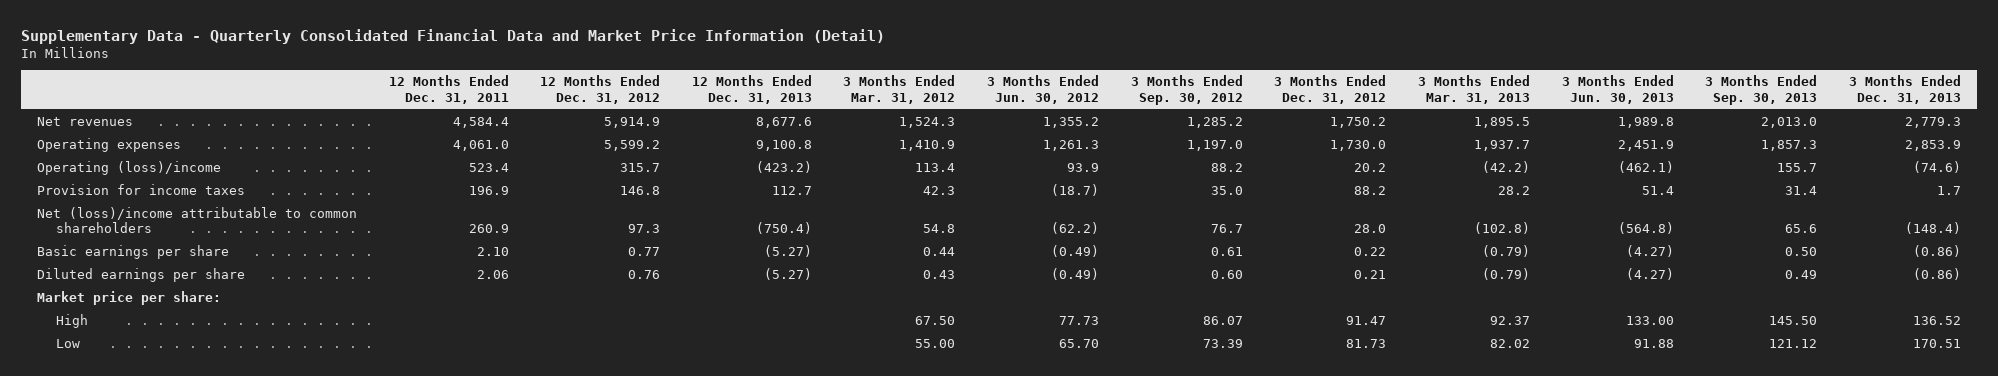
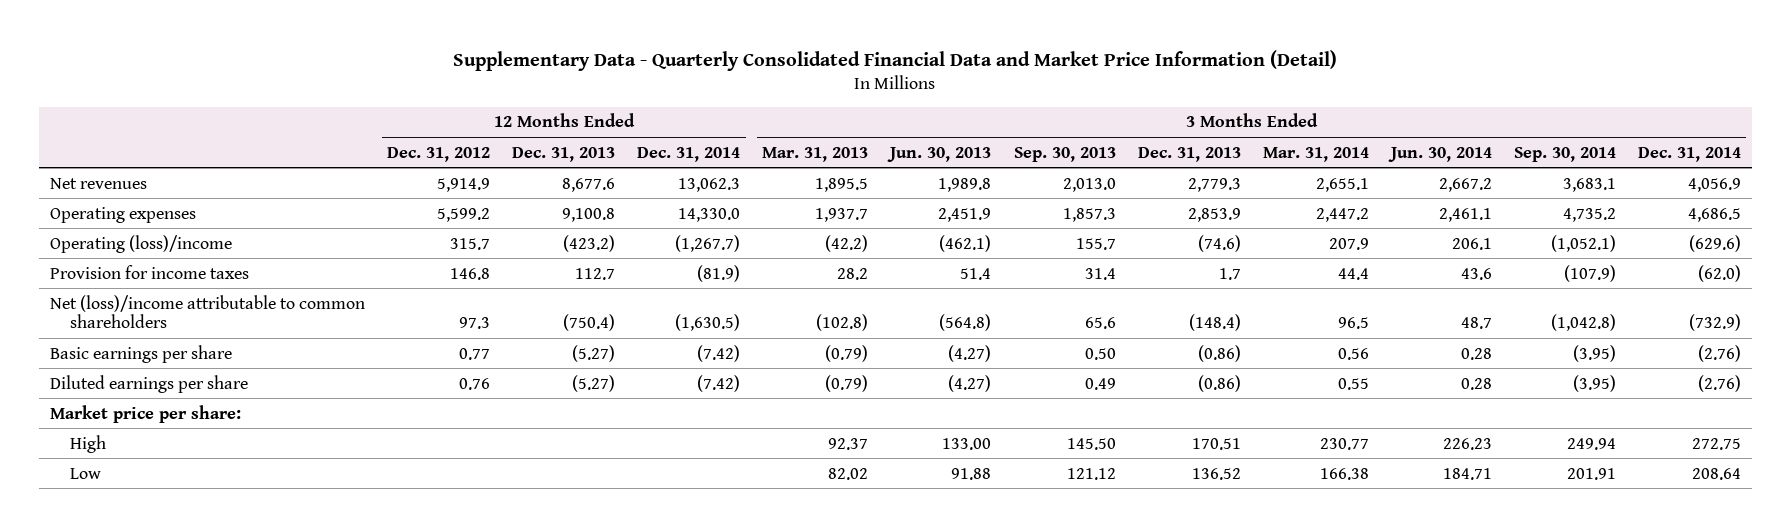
[388,75,509,104] 12 Months Ended Dec. 31, 2011 -> none
[843,75,956,104] 3 Months Ended Mar. 31, 2012 -> none
[987,75,1100,104] 3 Months Ended Jun. 30, 2012 -> none
[1130,75,1243,105] 3 Months Ended Sep. 30, 2012 -> none
[1274,75,1387,104] 3 Months Ended Dec. 31, 2012 -> none
none -> [637,146,741,162] Dec. 31, 2014
none -> [1262,146,1369,162] Mar. 31, 2014
none -> [1387,146,1492,162] Jun. 30, 2014
none -> [1513,146,1616,162] Sep. 30, 2014
none -> [1637,146,1741,162] Dec. 31, 2014
[1913,316,1962,326] 136.52 -> [1191,437,1241,450] 170.51
[1913,339,1962,349] 170.51 -> [1191,467,1241,480] 136.52

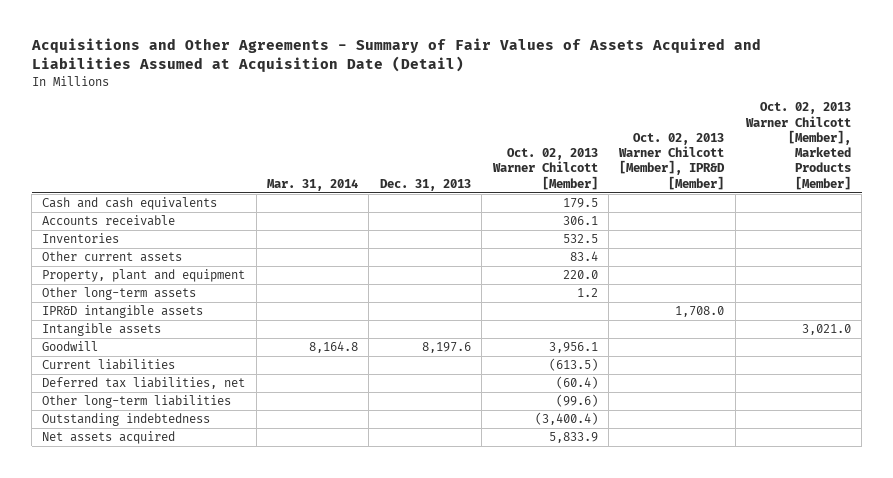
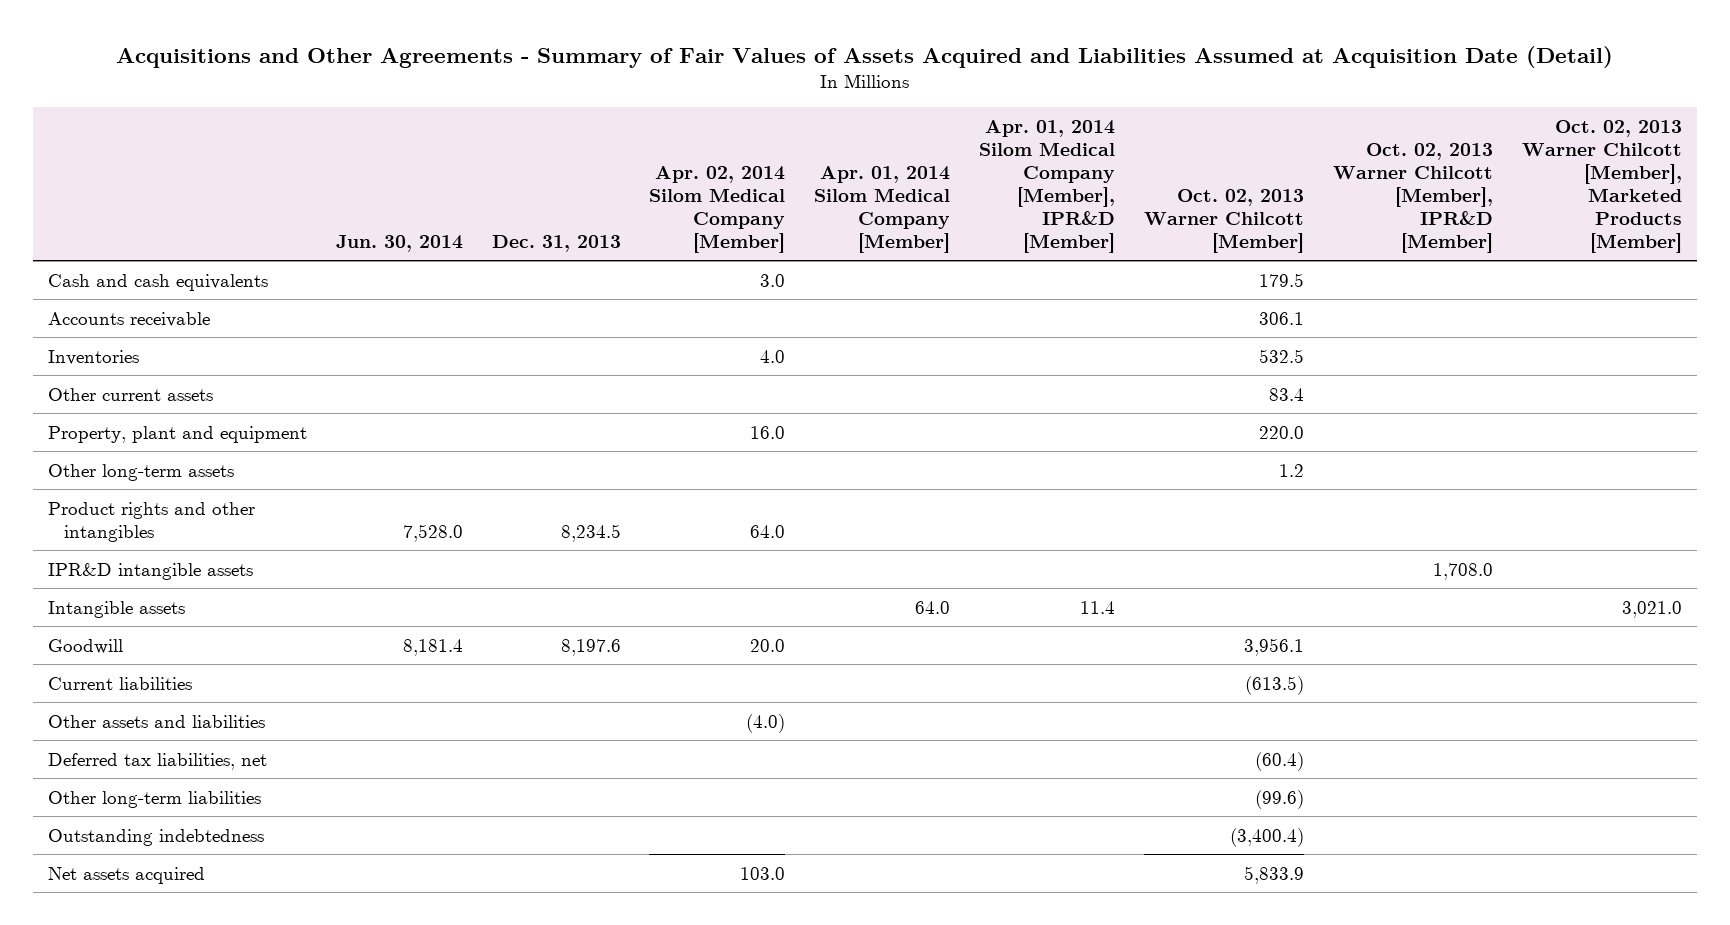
[267,178,359,191] Mar. 31, 2014 -> none
none -> [335,234,463,252] Jun. 30, 2014
none -> [649,165,786,253] Apr. 02, 2014 Silom Medical Company [Member]
none -> [814,165,951,253] Apr. 01, 2014 Silom Medical Company [Member]
none -> [979,119,1116,253] Apr. 01, 2014 Silom Medical Company [Member], IPR&D [Member]
none -> [47,501,255,542] Product rights and other intangibles
none -> [47,714,265,728] Other assets and liabilities

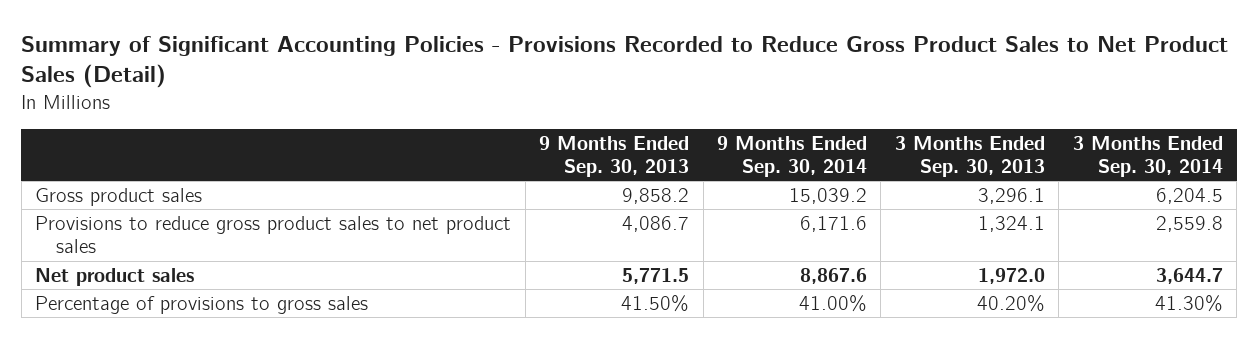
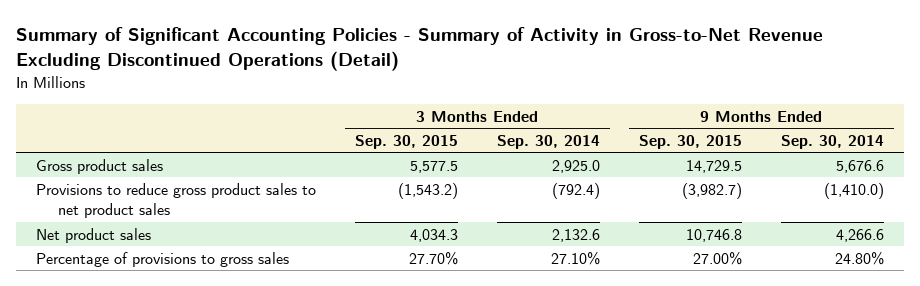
[21,35,1229,89] Summary of Significant Accounting Policies - Provisions Recorded to Reduce Gross Product Sales to Net Product Sales (Detail) -> [15,26,823,71] Summary of Significant Accounting Policies - Summary of Activity in Gross-to-Net Revenue Excluding Discontinued Operations (Detail)
[539,135,690,178] 9 Months Ended Sep. 30, 2013 -> none
[894,135,1045,178] 3 Months Ended Sep. 30, 2013 -> none
none -> [354,134,458,149] Sep. 30, 2015
none -> [638,134,742,149] Sep. 30, 2015
[789,187,868,204] 15,039.2 -> [836,159,885,173] 5,676.6
[1155,187,1223,204] 6,204.5 -> [551,159,600,173] 2,925.0
[800,215,868,232] 6,171.6 -> [824,182,885,199] (1,410.0)
[1155,215,1223,232] 2,559.8 -> [551,182,600,199] (792.4)
[800,267,868,284] 8,867.6 -> [836,228,885,242] 4,266.6
[1155,267,1223,284] 3,644.7 -> [551,228,600,242] 2,132.6
[799,294,868,312] 41.00% -> [835,250,885,265] 24.80%
[1154,294,1223,312] 41.30% -> [550,250,600,265] 27.10%

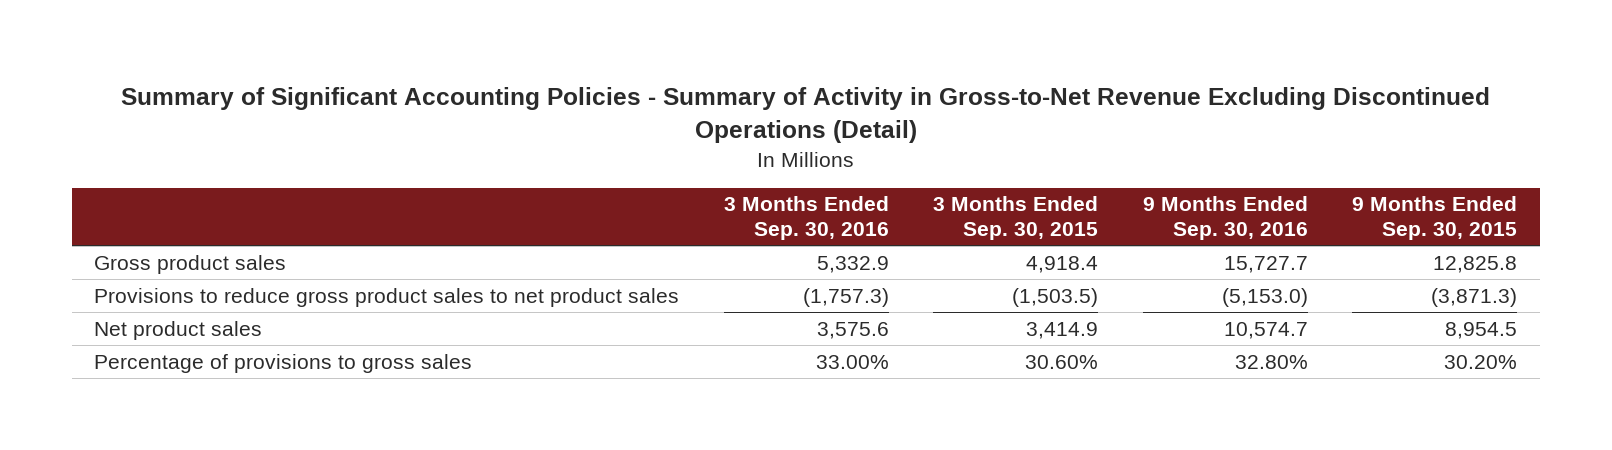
[496,134,600,149] Sep. 30, 2014 -> none
[781,134,885,149] Sep. 30, 2014 -> none
none -> [723,196,889,241] 3 Months Ended Sep. 30, 2016
none -> [1142,196,1308,241] 9 Months Ended Sep. 30, 2016
[409,160,458,173] 5,577.5 -> [1026,255,1099,273] 4,918.4
[685,159,742,173] 14,729.5 -> [1433,255,1518,273] 12,825.8
[397,182,458,199] (1,543.2) -> [1012,287,1099,307] (1,503.5)
[681,182,742,199] (3,982.7) -> [1431,287,1518,307] (3,871.3)
[409,228,458,242] 4,034.3 -> [1026,321,1099,339] 3,414.9
[685,228,742,242] 10,746.8 -> [1445,321,1518,339] 8,954.5
[408,250,458,265] 27.70% -> [1025,354,1099,369] 30.60%
[692,250,742,265] 27.00% -> [1444,354,1518,369] 30.20%

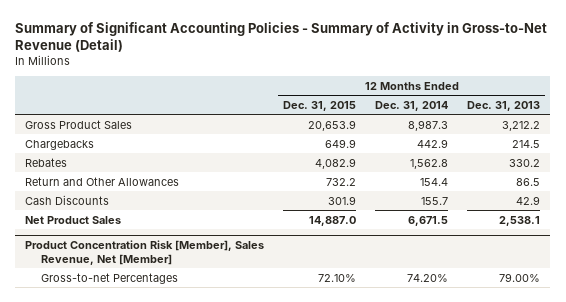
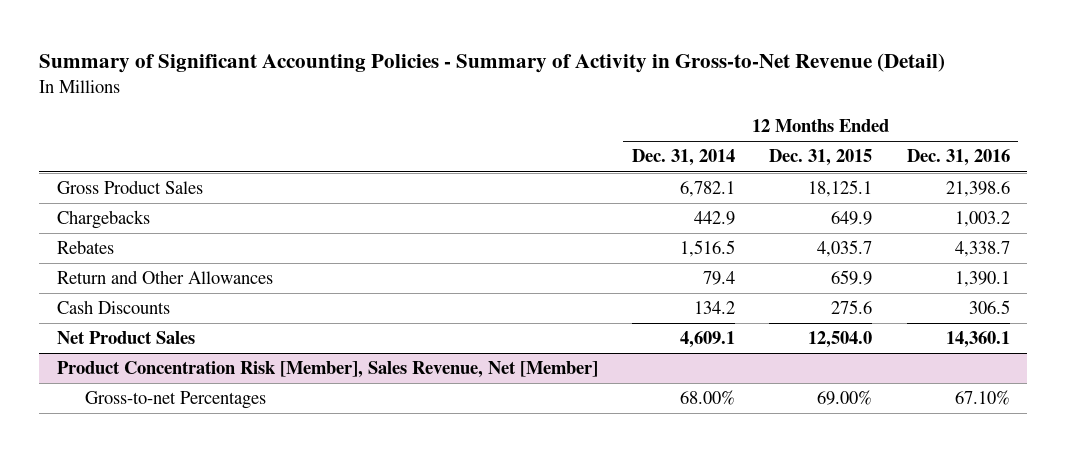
[467,100,541,111] Dec. 31, 2013 -> none
none -> [906,149,1010,167] Dec. 31, 2016
[308,119,357,131] 20,653.9 -> [808,180,873,198] 18,125.1
[408,119,449,131] 8,987.3 -> [679,181,735,198] 6,782.1
[315,157,357,169] 4,082.9 -> [817,240,873,258] 4,035.7
[410,158,449,169] 1,562.8 -> [679,240,735,258] 1,516.5
[326,177,357,186] 732.2 -> [831,270,873,286] 659.9
[420,177,449,186] 154.4 -> [702,271,735,286] 79.4
[328,195,357,205] 301.9 -> [831,300,873,315] 275.6
[421,196,449,205] 155.7 -> [693,301,735,315] 134.2
[309,215,357,226] 14,887.0 -> [808,331,873,349] 12,504.0
[408,215,449,226] 6,671.5 -> [679,331,735,349] 4,609.1
[318,273,357,282] 72.10% -> [817,390,873,406] 69.00%
[407,273,449,282] 74.20% -> [679,390,735,406] 68.00%

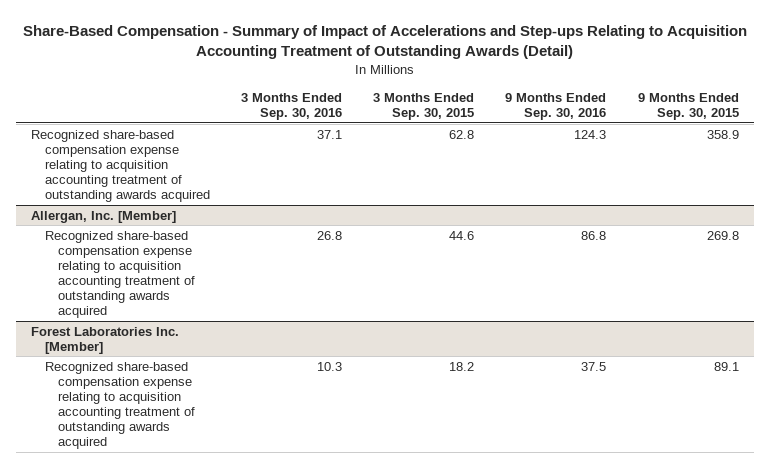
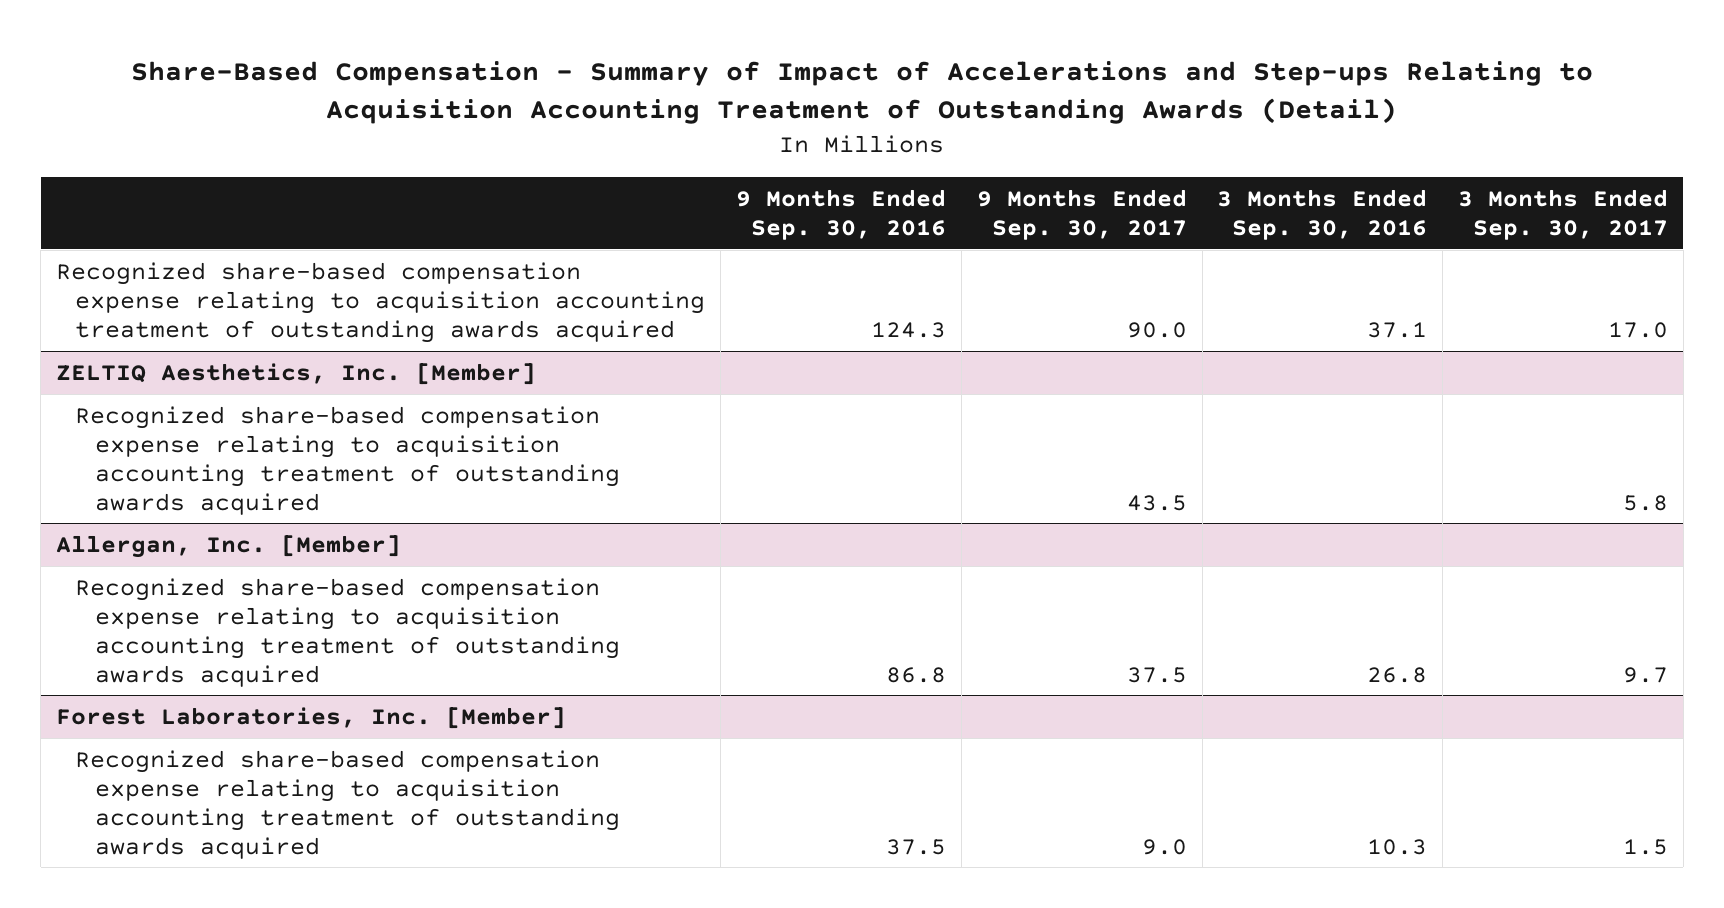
[373,92,475,121] 3 Months Ended Sep. 30, 2015 -> none
[637,92,739,121] 9 Months Ended Sep. 30, 2015 -> none
none -> [976,188,1187,240] 9 Months Ended Sep. 30, 2017
none -> [1458,188,1669,240] 3 Months Ended Sep. 30, 2017
none -> [56,362,537,385] ZELTIQ Aesthetics, Inc. [Member]
none -> [75,405,620,515] Recognized share-based compensation expense relating to acquisition accounting treatment of outstanding awards acquired
[31,326,180,354] Forest Laboratories Inc. [Member] -> [56,706,567,729] Forest Laboratories, Inc. [Member]

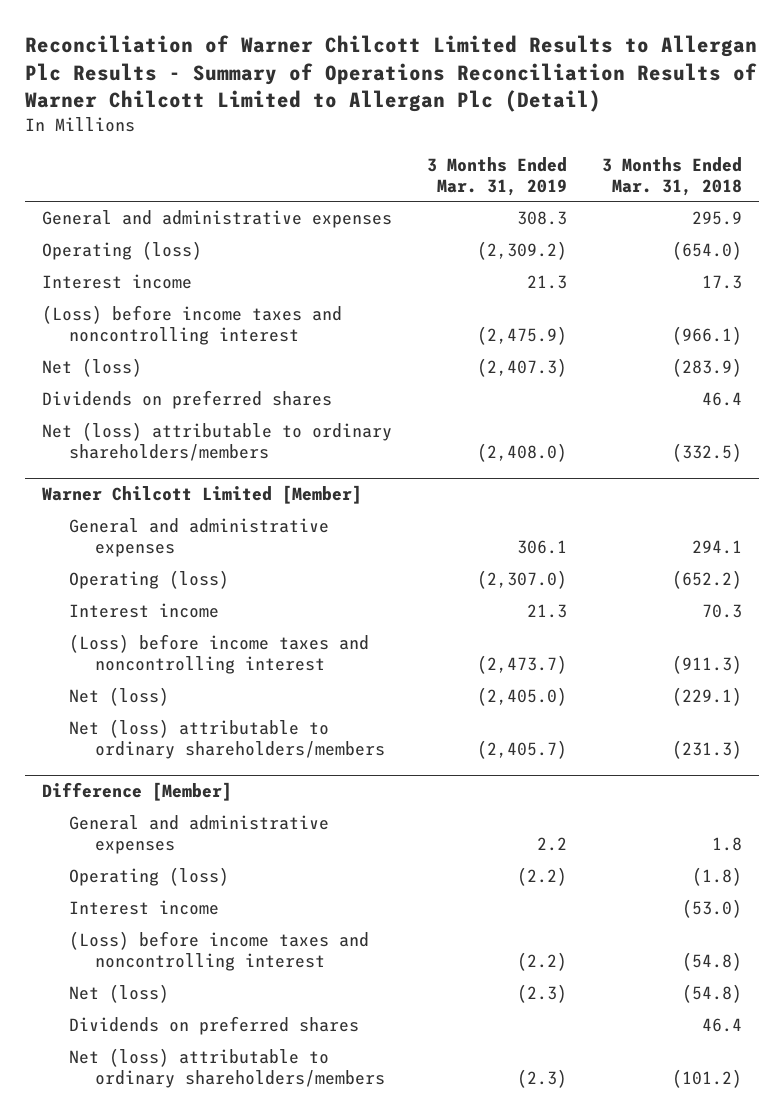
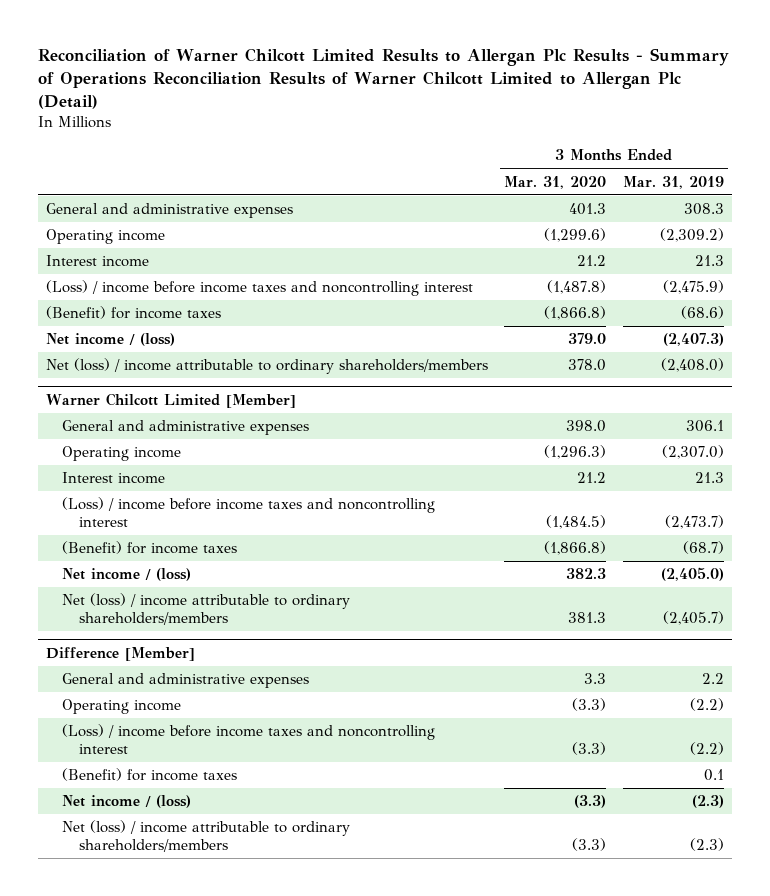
[601,157,742,196] 3 Months Ended Mar. 31, 2018 -> none
none -> [504,175,607,189] Mar. 31, 2020
[42,241,203,261] Operating (loss) -> [45,229,165,245] Operating income
[42,390,333,410] Dividends on preferred shares -> none
[42,305,343,345] (Loss) before income taxes and noncontrolling interest -> [45,280,473,297] (Loss) / income before income taxes and noncontrolling interest
none -> [45,306,221,320] (Benefit) for income taxes
[42,358,143,378] Net (loss) -> [45,333,175,347] Net income / (loss)
[42,422,393,461] Net (loss) attributable to ordinary shareholders/members -> [45,358,488,375] Net (loss) / income attributable to ordinary shareholders/members
[68,570,229,590] Operating (loss) -> [62,446,182,462] Operating income
[68,634,369,674] (Loss) before income taxes and noncontrolling interest -> [62,497,436,527] (Loss) / income before income taxes and noncontrolling interest
none -> [62,541,238,555] (Benefit) for income taxes
[68,687,169,707] Net (loss) -> [62,568,192,582] Net income / (loss)
[68,719,385,759] Net (loss) attributable to ordinary shareholders/members -> [62,593,351,625] Net (loss) / income attributable to ordinary shareholders/members
[68,900,219,916] Interest income -> none
[68,1016,359,1036] Dividends on preferred shares -> none
[68,867,229,887] Operating (loss) -> [62,699,182,715] Operating income
[68,931,369,971] (Loss) before income taxes and noncontrolling interest -> [62,724,436,754] (Loss) / income before income taxes and noncontrolling interest
none -> [62,768,238,782] (Benefit) for income taxes
[68,984,169,1004] Net (loss) -> [62,795,192,809] Net income / (loss)
[68,1048,385,1088] Net (loss) attributable to ordinary shareholders/members -> [62,820,351,852] Net (loss) / income attributable to ordinary shareholders/members

